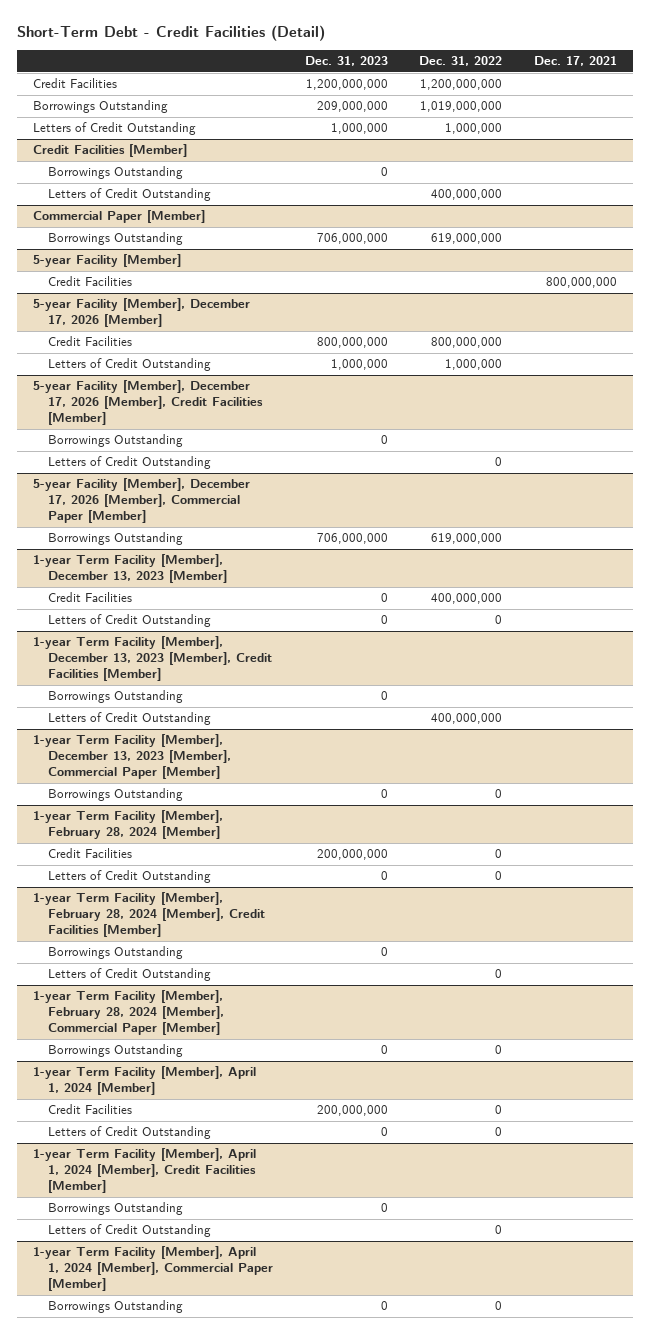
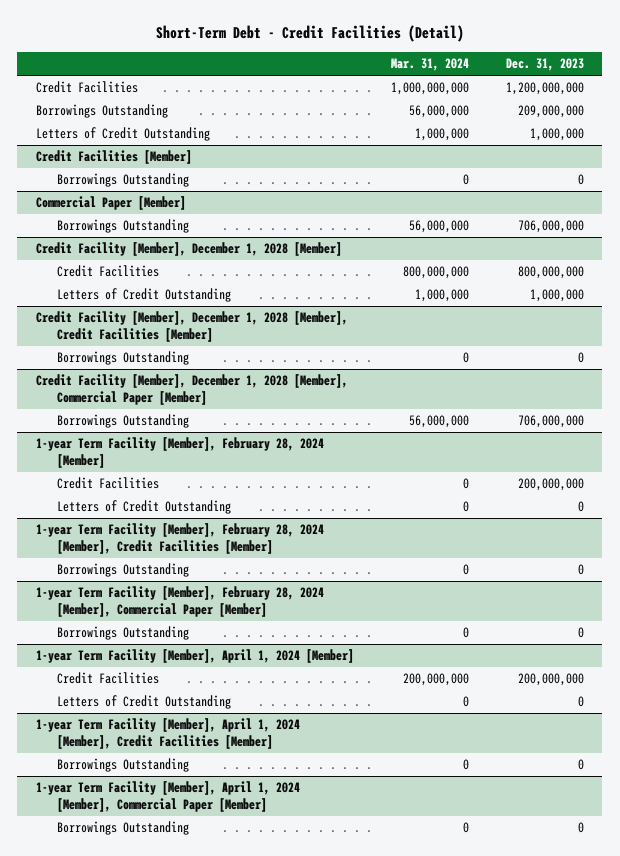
[419,56,503,67] Dec. 31, 2022 -> none
[533,56,617,67] Dec. 17, 2021 -> none
none -> [390,58,469,72] Mar. 31, 2024
[48,188,212,202] Letters of Credit Outstanding -> none
[33,254,182,268] 5-year Facility [Member] -> none
[48,276,133,287] Credit Facilities -> none
[33,298,251,328] 5-year Facility [Member], December 17, 2026 [Member] -> none
none -> [35,242,342,257] Credit Facility [Member], December 1, 2028 [Member]
[33,380,264,426] 5-year Facility [Member], December 17, 2026 [Member], Credit Facilities [Member] -> none
none -> [35,311,348,342] Credit Facility [Member], December 1, 2028 [Member], Credit Facilities [Member]
[48,456,212,470] Letters of Credit Outstanding -> none
[33,478,251,524] 5-year Facility [Member], December 17, 2026 [Member], Commercial Paper [Member] -> none
none -> [35,374,348,405] Credit Facility [Member], December 1, 2028 [Member], Commercial Paper [Member]
[33,554,228,584] 1-year Term Facility [Member], December 13, 2023 [Member] -> none
[48,592,133,603] Credit Facilities -> none
[48,614,212,628] Letters of Credit Outstanding -> none
[33,636,273,682] 1-year Term Facility [Member], December 13, 2023 [Member], Credit Facilities [Member] -> none
[48,690,184,704] Borrowings Outstanding -> none
[48,712,212,726] Letters of Credit Outstanding -> none
[33,734,232,780] 1-year Term Facility [Member], December 13, 2023 [Member], Commercial Paper [Member] -> none
[48,788,184,802] Borrowings Outstanding -> none
[48,968,212,982] Letters of Credit Outstanding -> none
[48,1224,212,1238] Letters of Credit Outstanding -> none

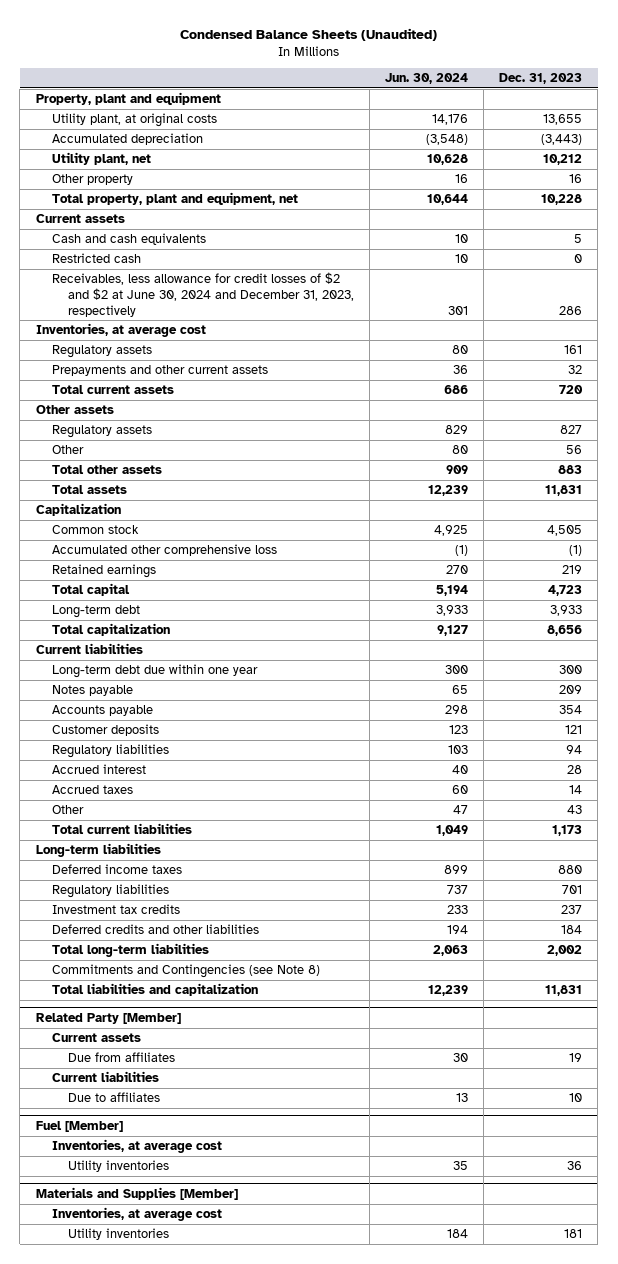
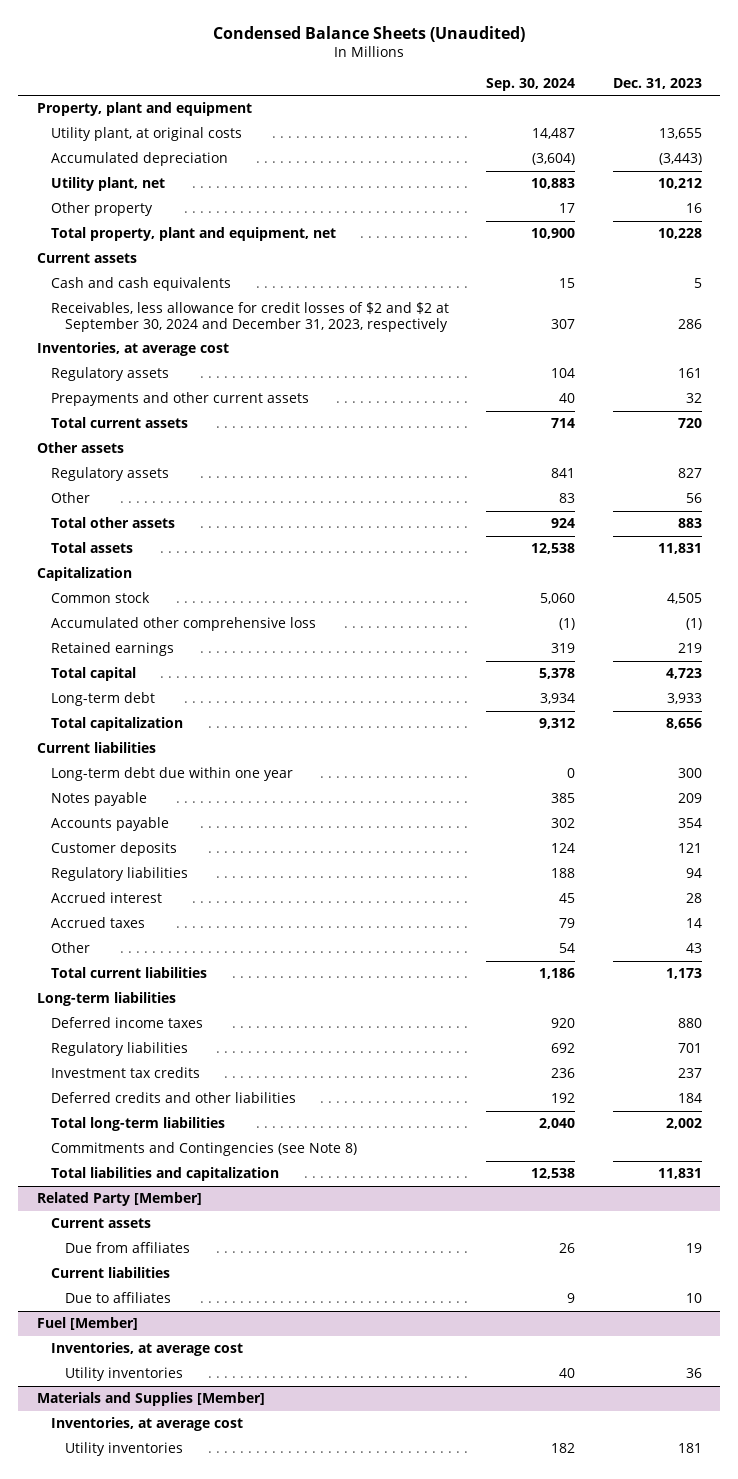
[384,72,468,84] Jun. 30, 2024 -> none
none -> [486,77,576,91] Sep. 30, 2024
[51,253,141,264] Restricted cash -> none
[51,272,354,317] Receivables, less allowance for credit losses of $2 and $2 at June 30, 2024 and December 31, 2023, respectively -> [51,302,450,332] Receivables, less allowance for credit losses of $2 and $2 at September 30, 2024 and December 31, 2023, respectively

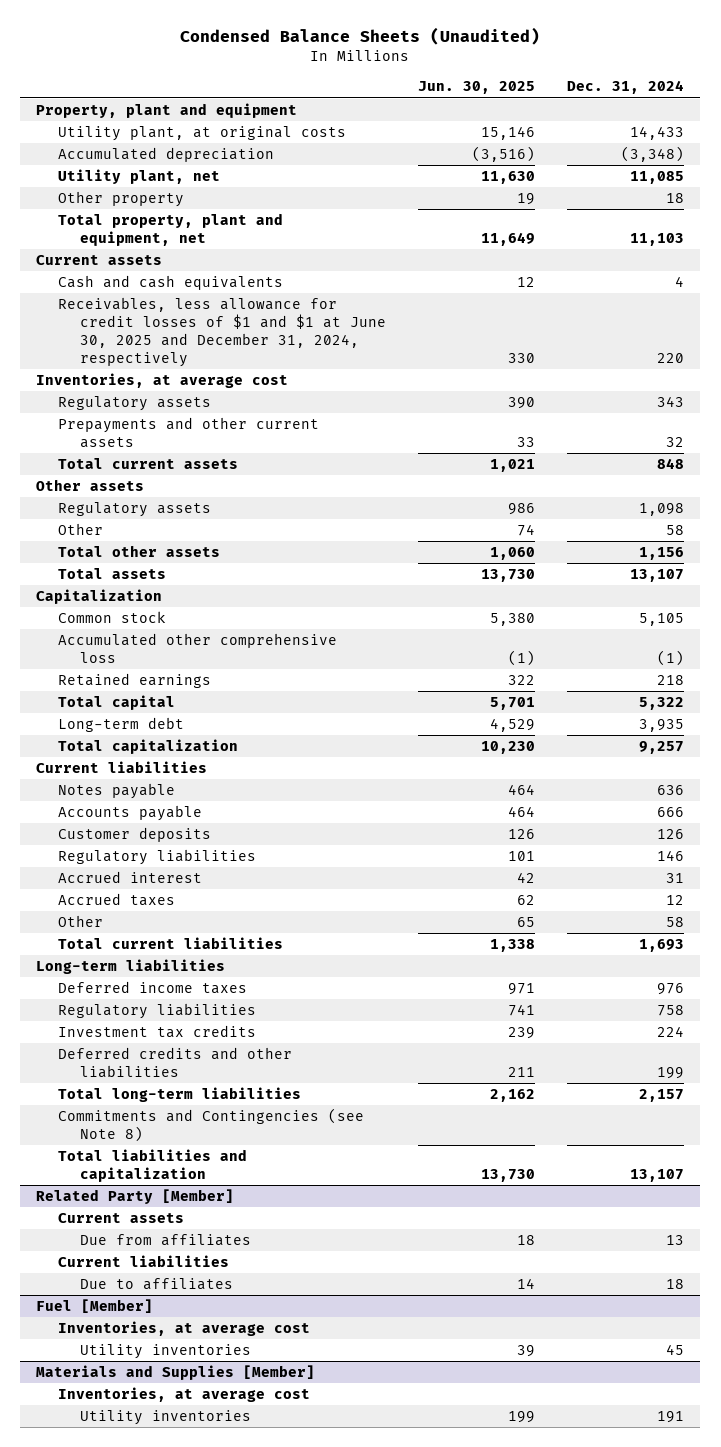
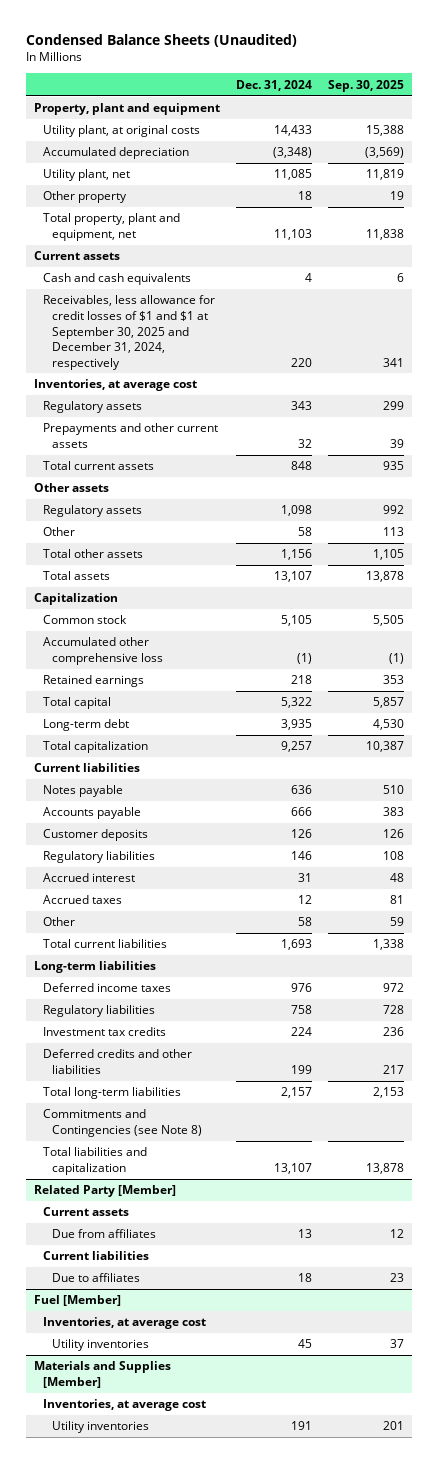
[418,81,536,95] Jun. 30, 2025 -> none
none -> [328,79,405,92] Sep. 30, 2025
[58,297,387,367] Receivables, less allowance for credit losses of $1 and $1 at June 30, 2025 and December 31, 2024, respectively -> [42,295,215,370] Receivables, less allowance for credit losses of $1 and $1 at September 30, 2025 and December 31, 2024, respectively

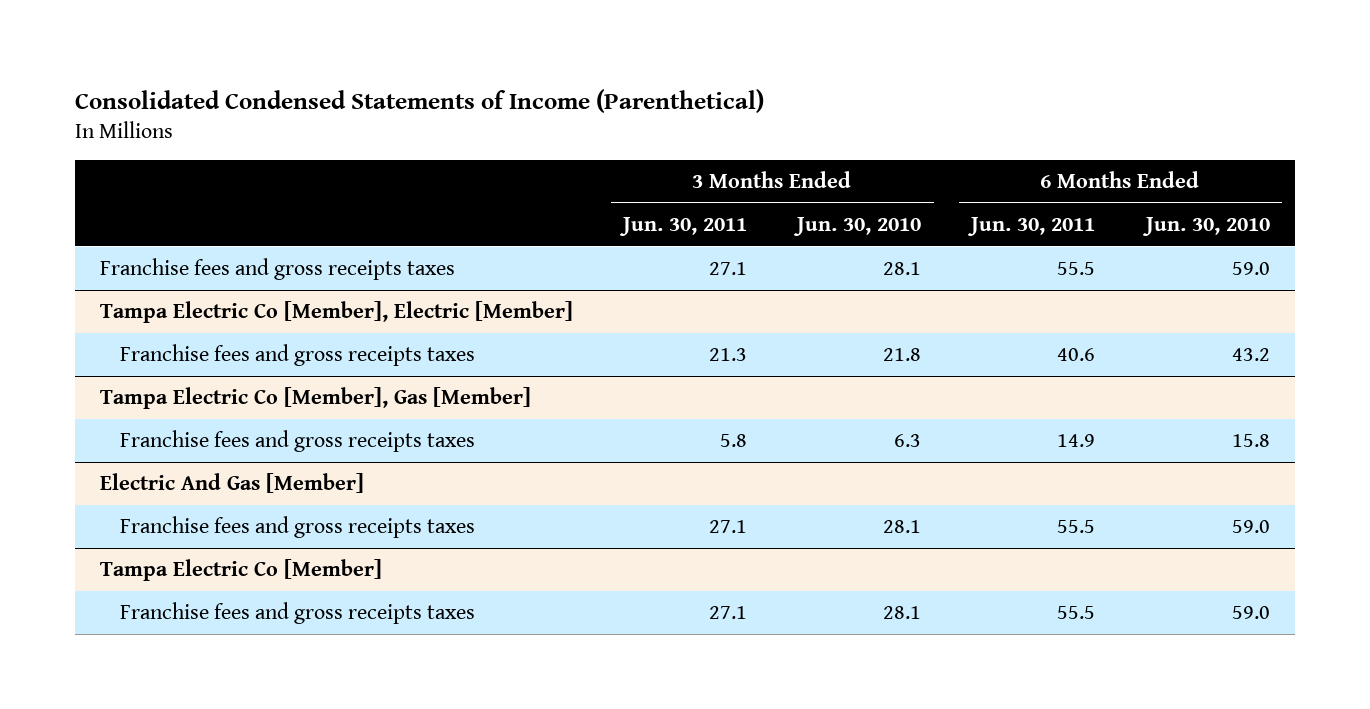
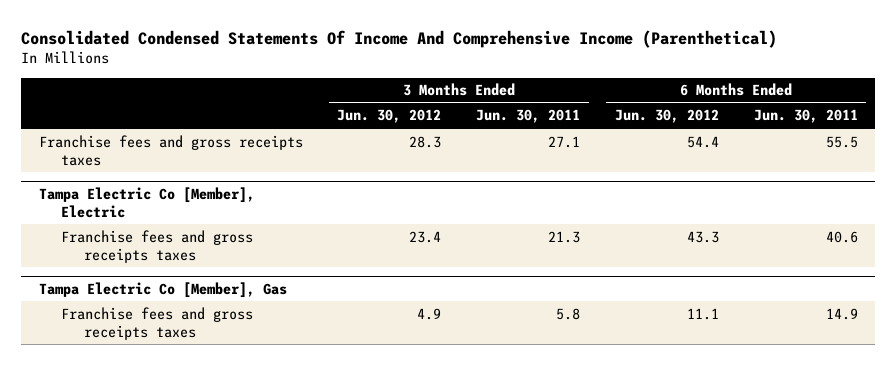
[74,88,764,113] Consolidated Condensed Statements of Income (Parenthetical) -> [21,29,778,48] Consolidated Condensed Statements Of Income And Comprehensive Income (Parenthetical)
[793,217,922,237] Jun. 30, 2010 -> none
[1141,217,1270,237] Jun. 30, 2010 -> none
none -> [337,109,442,124] Jun. 30, 2012
none -> [614,109,719,124] Jun. 30, 2012
[100,301,574,324] Tampa Electric Co [Member], Electric [Member] -> [38,186,255,218] Tampa Electric Co [Member], Electric
[100,387,532,410] Tampa Electric Co [Member], Gas [Member] -> [38,281,287,298] Tampa Electric Co [Member], Gas
[100,473,365,494] Electric And Gas [Member] -> none
[120,516,476,539] Franchise fees and gross receipts taxes -> none
[100,559,383,582] Tampa Electric Co [Member] -> none
[120,602,476,625] Franchise fees and gross receipts taxes -> none

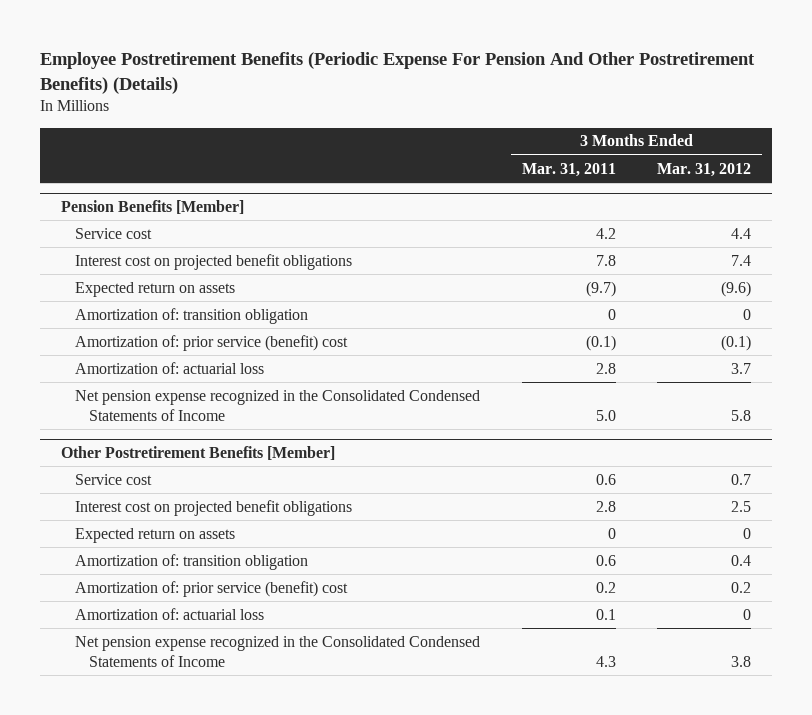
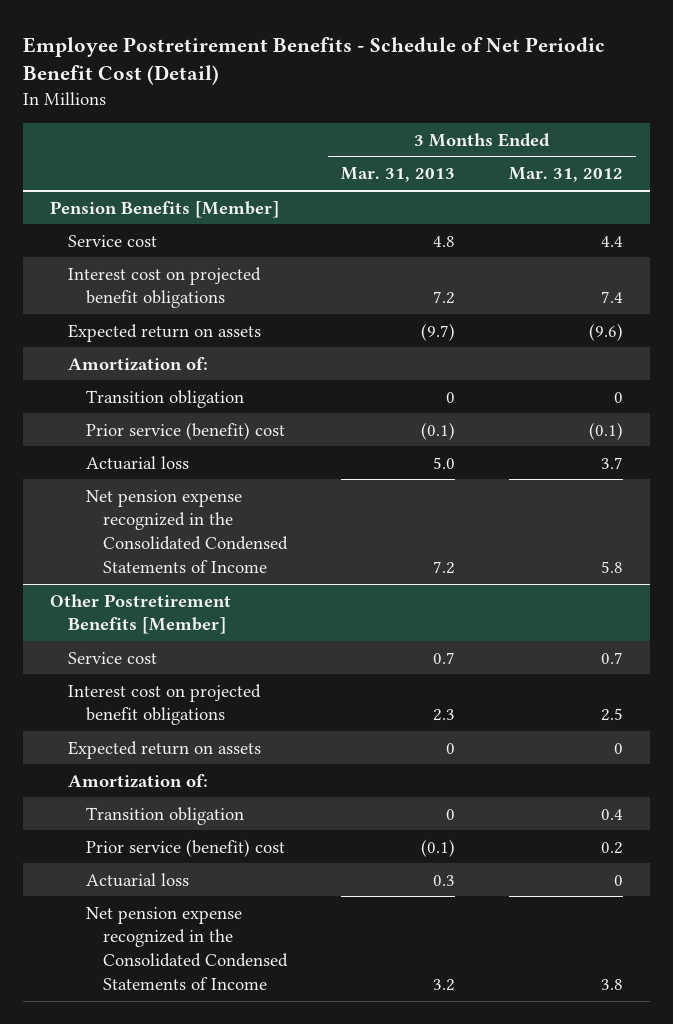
[40,51,756,94] Employee Postretirement Benefits (Periodic Expense For Pension And Other Postretirement Benefits) (Details) -> [23,36,606,86] Employee Postretirement Benefits - Schedule of Net Periodic Benefit Cost (Detail)
[521,162,616,177] Mar. 31, 2011 -> none
none -> [341,167,456,183] Mar. 31, 2013
none -> [67,356,208,371] Amortization of:
[75,307,309,324] Amortization of: transition obligation -> [85,389,244,408] Transition obligation
[75,334,349,351] Amortization of: prior service (benefit) cost -> [85,421,285,440] Prior service (benefit) cost
[75,361,265,374] Amortization of: actuarial loss -> [85,455,189,470] Actuarial loss
none -> [67,773,208,788] Amortization of:
[75,553,309,570] Amortization of: transition obligation -> [85,806,244,825] Transition obligation
[75,580,349,597] Amortization of: prior service (benefit) cost -> [85,838,285,857] Prior service (benefit) cost
[75,607,265,620] Amortization of: actuarial loss -> [85,872,189,887] Actuarial loss

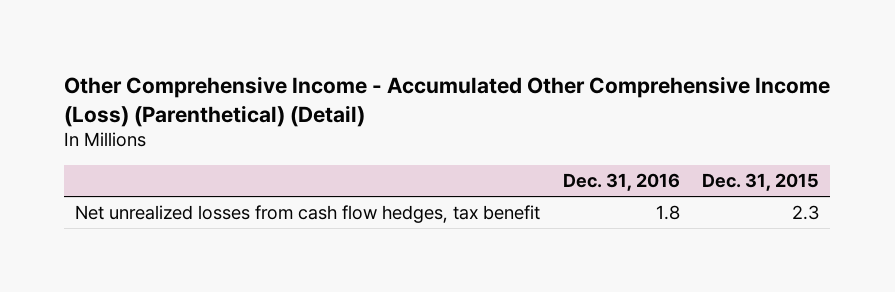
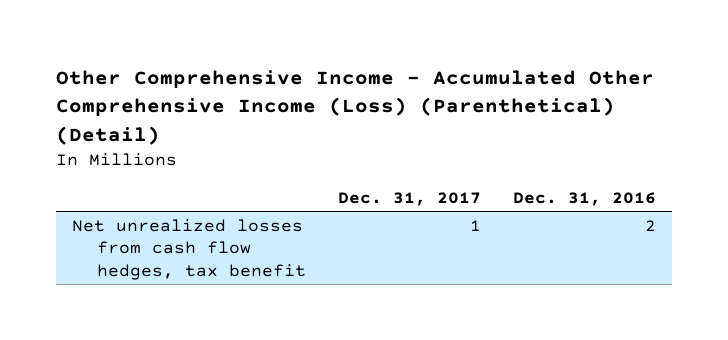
[702,173,820,192] Dec. 31, 2015 -> none
none -> [338,191,482,206] Dec. 31, 2017
[655,205,680,221] 1.8 -> [644,220,656,232] 2

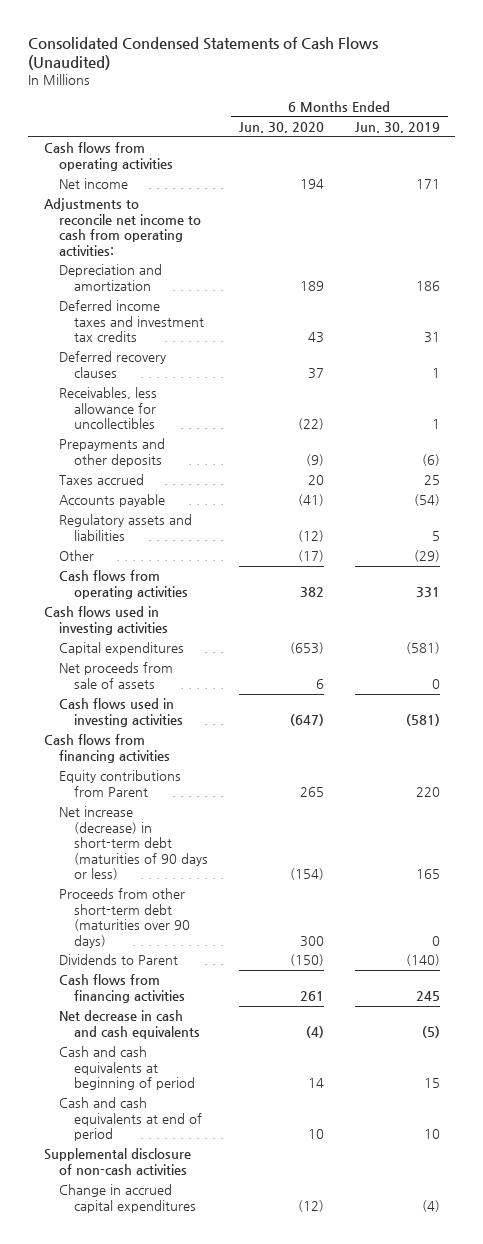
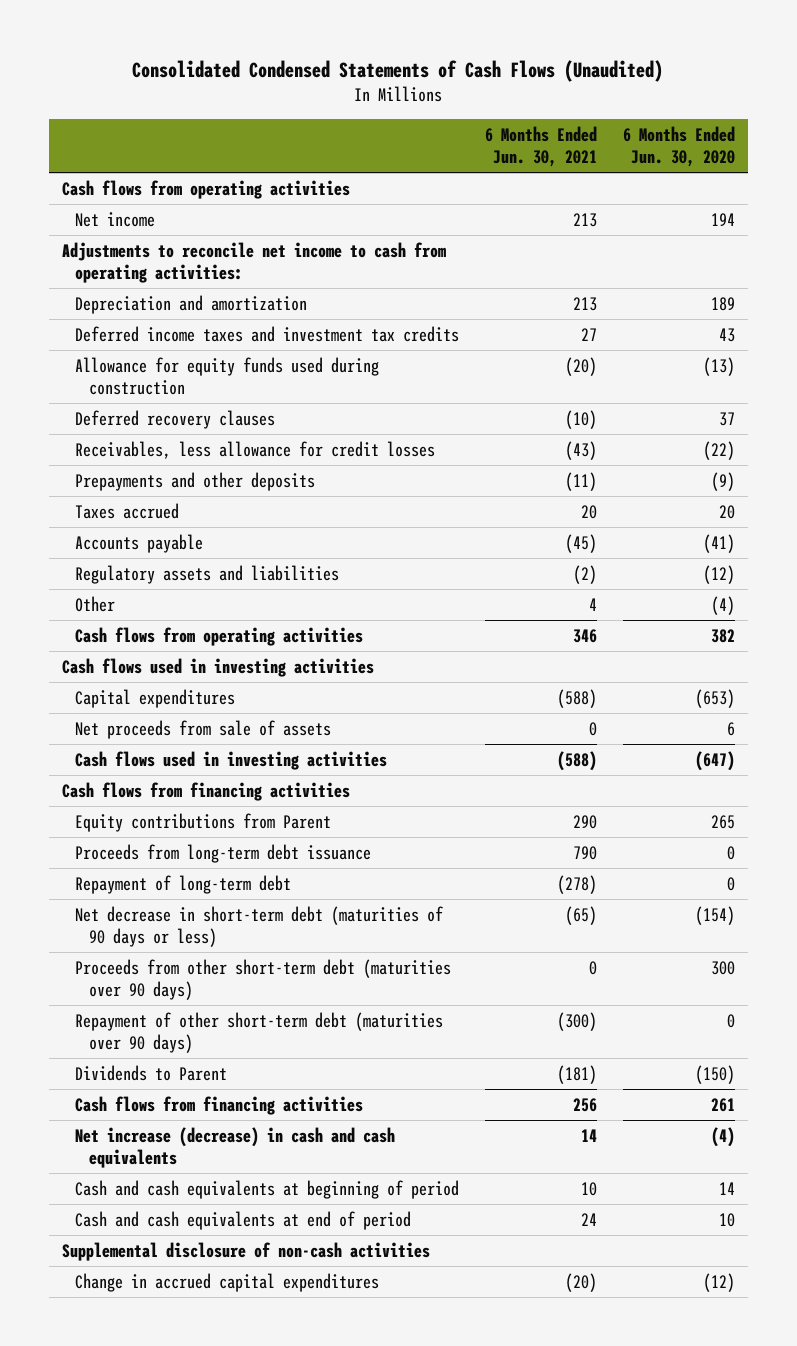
[354,121,440,133] Jun. 30, 2019 -> none
none -> [485,125,598,167] 6 Months Ended Jun. 30, 2021
none -> [75,357,380,395] Allowance for equity funds used during construction
[58,387,157,430] Receivables, less allowance for uncollectibles -> [75,441,436,460] Receivables, less allowance for credit losses
[298,550,325,563] (17) -> [711,596,736,616] (4)
none -> [75,844,372,864] Proceeds from long-term debt issuance
none -> [75,875,292,895] Repayment of long-term debt
[58,806,209,880] Net increase (decrease) in short-term debt (maturities of 90 days or less) -> [75,906,444,947] Net decrease in short-term debt (maturities of 90 days or less)
none -> [75,1012,444,1053] Repayment of other short-term debt (maturities over 90 days)
[58,1010,201,1039] Net decrease in cash and cash equivalents -> [75,1127,396,1168] Net increase (decrease) in cash and cash equivalents

